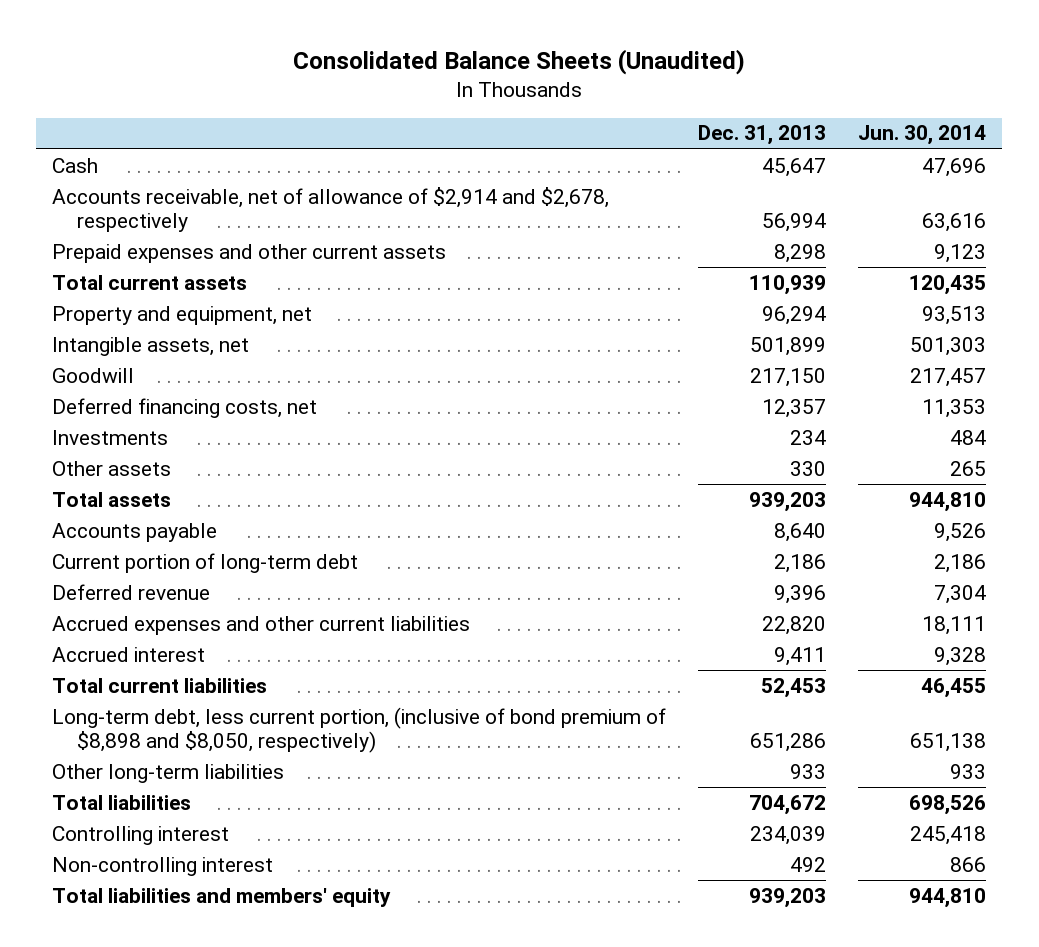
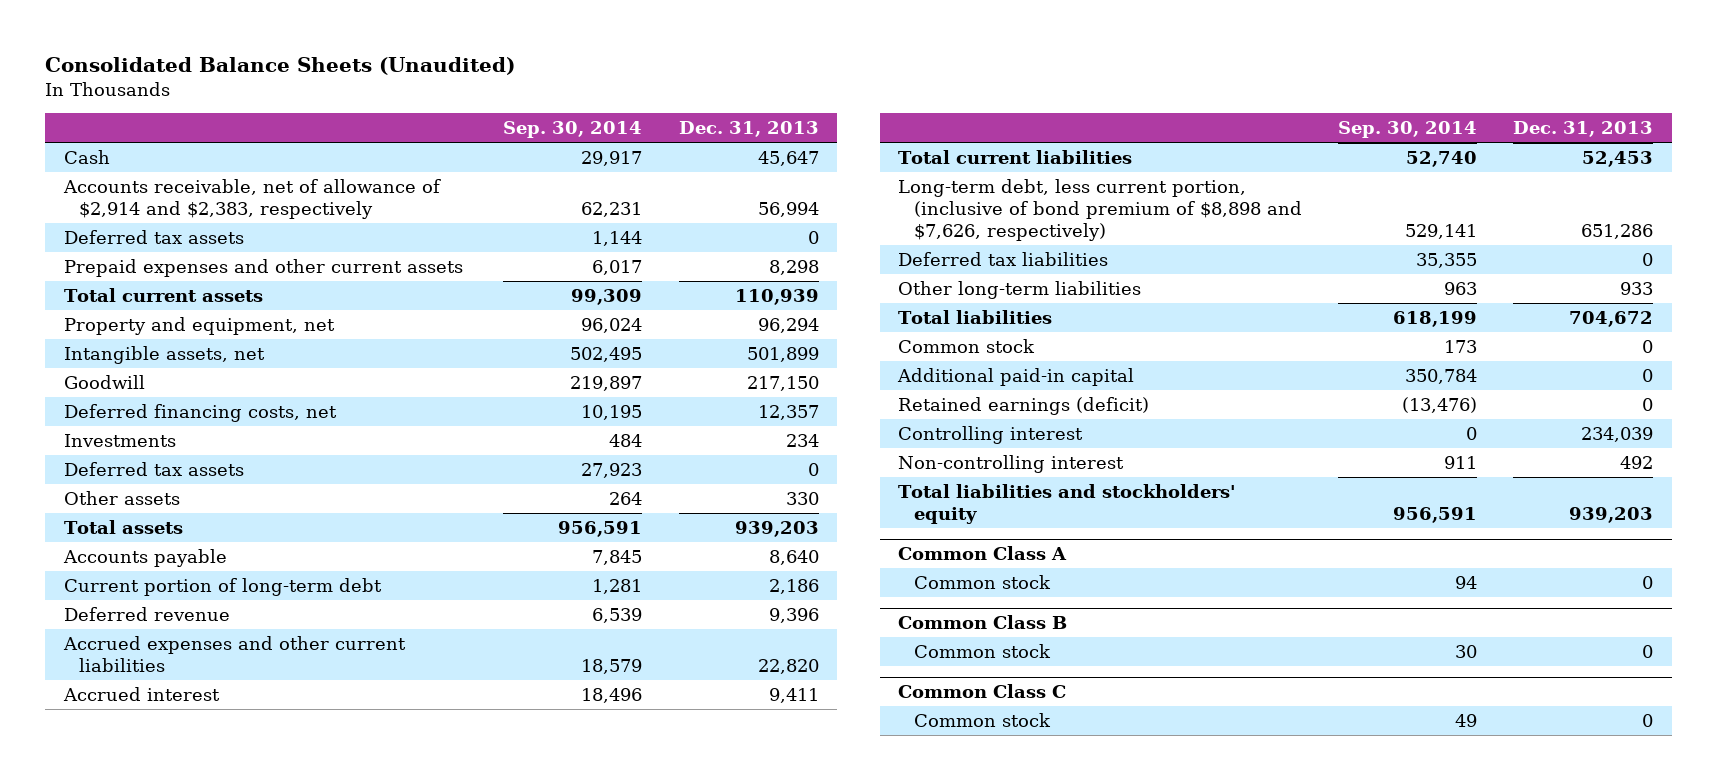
[858,125,987,146] Jun. 30, 2014 -> none
none -> [503,121,643,139] Sep. 30, 2014
[52,186,610,232] Accounts receivable, net of allowance of $2,914 and $2,678, respectively -> [62,178,441,219] Accounts receivable, net of allowance of $2,914 and $2,383, respectively
none -> [63,229,244,244] Deferred tax assets
none -> [63,461,244,476] Deferred tax assets
[52,706,667,753] Long-term debt, less current portion, (inclusive of bond premium of $8,898 and $8,050, respectively) -> [898,178,1302,242] Long-term debt, less current portion, (inclusive of bond premium of $8,898 and $7,626, respectively)
none -> [898,251,1109,266] Deferred tax liabilities
none -> [898,338,1036,353] Common stock
none -> [897,367,1135,386] Additional paid-in capital
none -> [898,396,1150,415] Retained earnings (deficit)
[52,887,392,907] Total liabilities and members' equity -> [898,483,1237,524] Total liabilities and stockholders' equity
none -> [898,545,1068,560] Common Class A
none -> [913,574,1051,589] Common stock
none -> [898,614,1068,629] Common Class B
none -> [913,643,1051,658] Common stock
none -> [898,683,1067,698] Common Class C
none -> [913,712,1051,727] Common stock

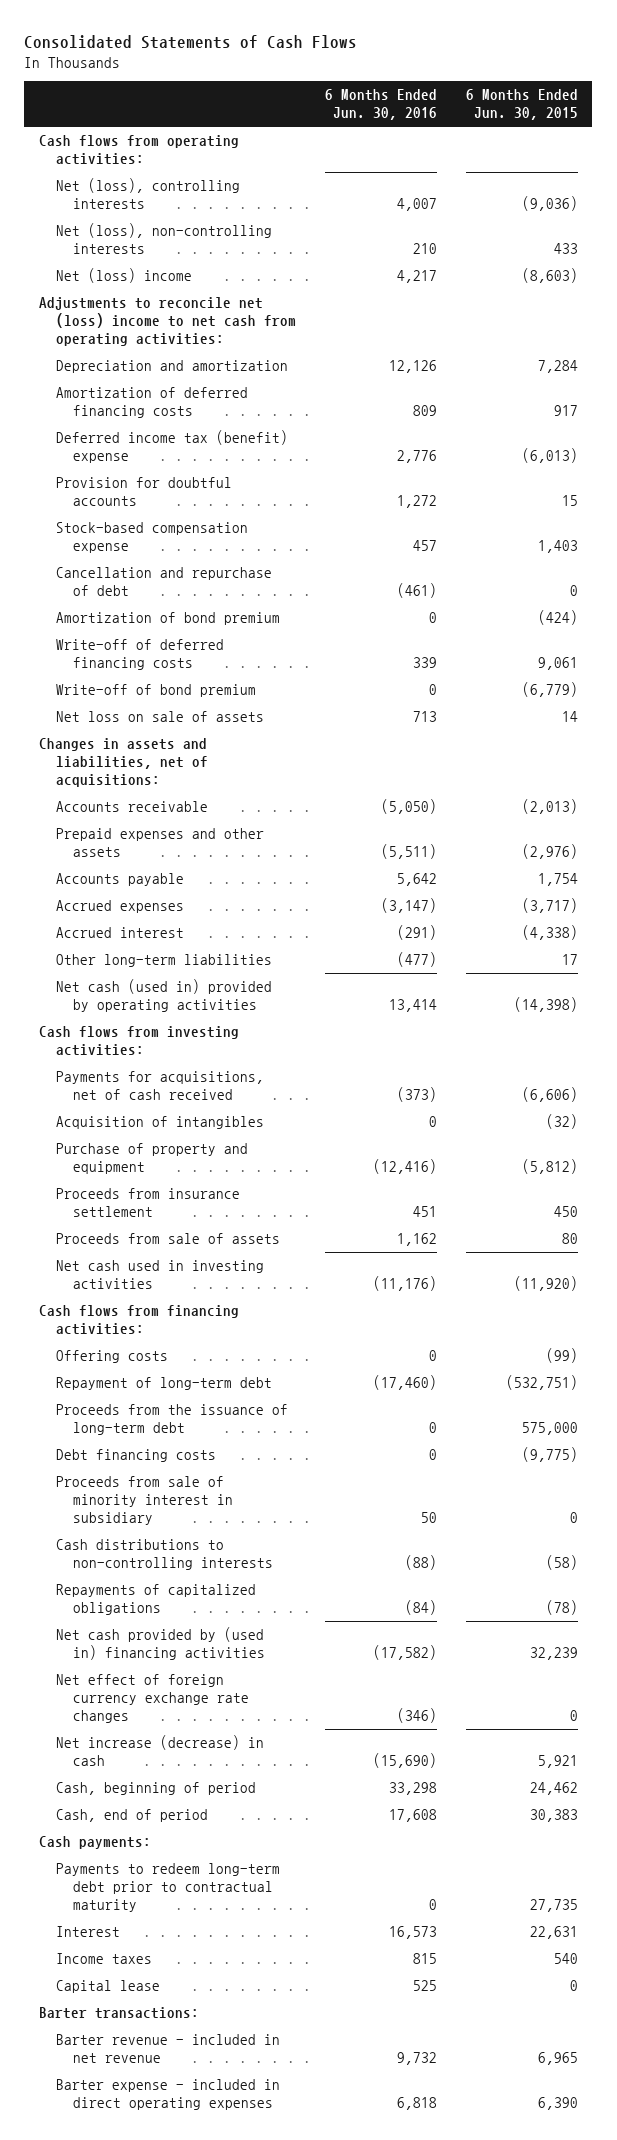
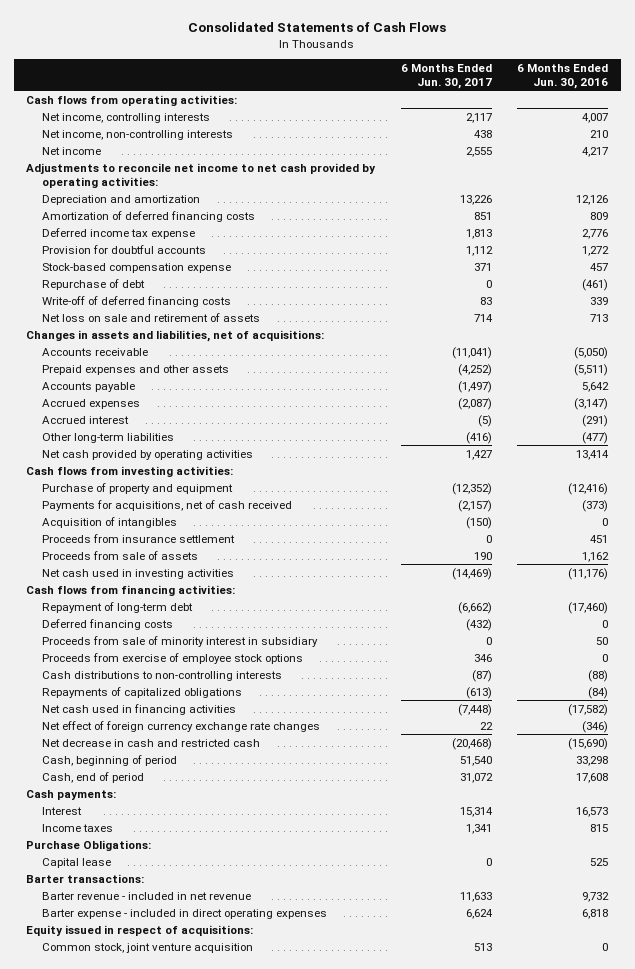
[465,89,578,121] 6 Months Ended Jun. 30, 2015 -> none
none -> [400,64,492,90] 6 Months Ended Jun. 30, 2017
[56,178,241,210] Net (loss), controlling interests -> [41,112,210,123] Net income, controlling interests
[56,223,273,255] Net (loss), non-controlling interests -> [41,129,233,140] Net income, non-controlling interests
[56,268,193,284] Net (loss) income -> [41,146,101,155] Net income
[38,297,297,347] Adjustments to reconcile net (loss) income to net cash from operating activities: -> [26,162,377,188] Adjustments to reconcile net income to net cash provided by operating activities:
[56,430,289,464] Deferred income tax (benefit) expense -> [41,227,195,239] Deferred income tax expense
[56,612,281,626] Amortization of bond premium -> none
[56,567,273,597] Cancellation and repurchase of debt -> [41,278,145,290] Repurchase of debt
[56,684,257,698] Write-off of bond premium -> none
[56,711,265,723] Net loss on sale of assets -> [41,312,260,322] Net loss on sale and retirement of assets
[56,979,273,1013] Net cash (used in) provided by operating activities -> [41,449,253,460] Net cash provided by operating activities
[56,1143,249,1175] Purchase of property and equipment -> [41,482,233,494] Purchase of property and equipment
[56,1350,169,1364] Offering costs -> none
[56,1404,289,1436] Proceeds from the issuance of long-term debt -> none
[56,1449,217,1463] Debt financing costs -> [41,618,173,630] Deferred financing costs
none -> [41,652,303,664] Proceeds from exercise of employee stock options
[56,1627,266,1661] Net cash provided by (used in) financing activities -> [41,703,236,715] Net cash used in financing activities
[56,1735,265,1767] Net increase (decrease) in cash -> [41,738,260,747] Net decrease in cash and restricted cash
[56,1863,281,1913] Payments to redeem long-term debt prior to contractual maturity -> none
none -> [26,839,152,851] Purchase Obligations:
none -> [26,924,254,936] Equity issued in respect of acquisitions:
none -> [41,942,253,953] Common stock, joint venture acquisition

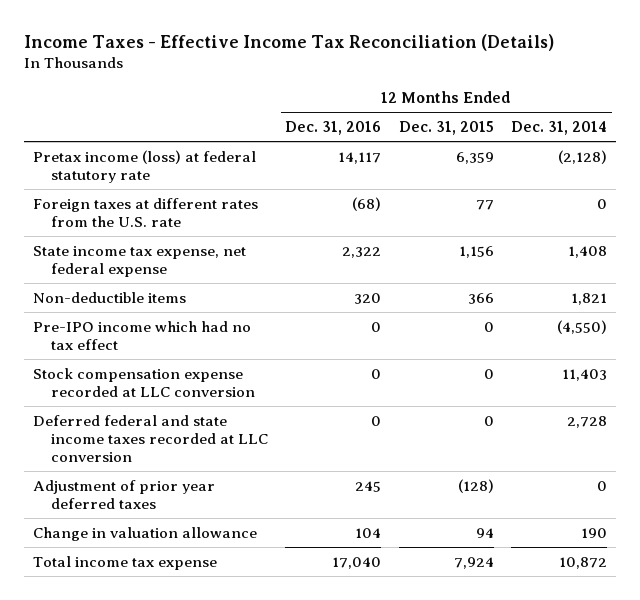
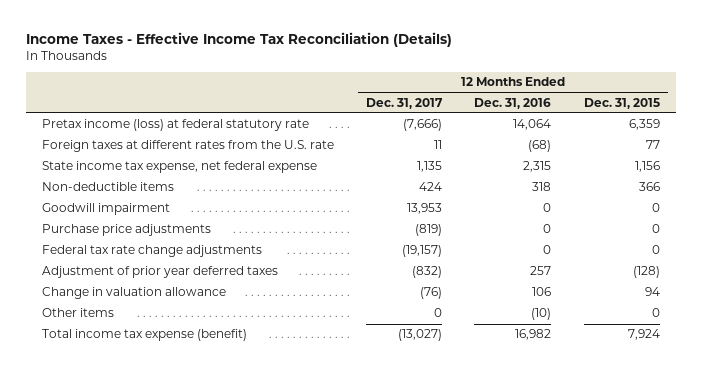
[511,121,608,136] Dec. 31, 2014 -> none
none -> [366,97,444,109] Dec. 31, 2017
[338,151,382,164] 14,117 -> [513,119,552,131] 14,064
[342,246,382,258] 2,322 -> [523,161,552,173] 2,315
[354,292,382,304] 320 -> [532,182,552,192] 318
[32,320,251,350] Pre-IPO income which had no tax effect -> [41,203,170,216] Goodwill impairment
[32,367,255,397] Stock compensation expense recorded at LLC conversion -> [41,224,211,237] Purchase price adjustments
[32,414,268,463] Deferred federal and state income taxes recorded at LLC conversion -> [41,245,262,258] Federal tax rate change adjustments
[355,480,382,492] 245 -> [530,266,552,276] 257
[355,527,382,538] 104 -> [532,287,552,297] 106
none -> [41,308,114,318] Other items
[32,555,217,570] Total income tax expense -> [41,329,247,342] Total income tax expense (benefit)
[332,556,382,569] 17,040 -> [515,329,552,341] 16,982

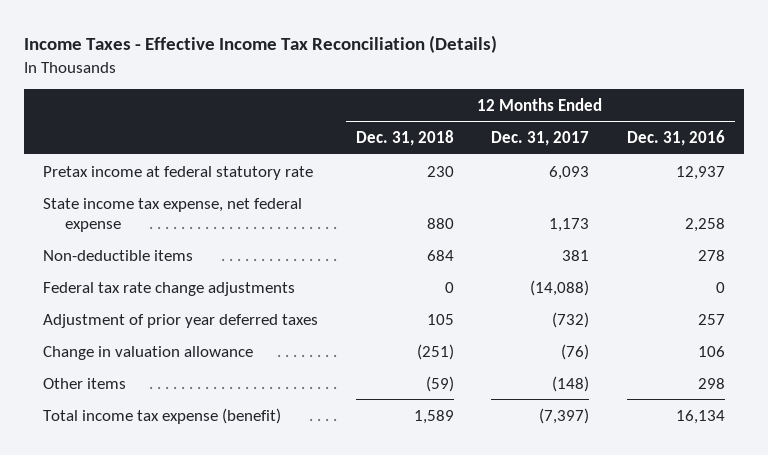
[583,97,660,109] Dec. 31, 2015 -> none
none -> [355,130,454,147] Dec. 31, 2018
[41,140,334,153] Foreign taxes at different rates from the U.S. rate -> none
[41,203,170,216] Goodwill impairment -> none
[41,224,211,237] Purchase price adjustments -> none
[41,119,309,132] Pretax income (loss) at federal statutory rate -> [43,165,314,180] Pretax income at federal statutory rate
[403,119,443,132] (7,666) -> [549,165,590,180] 6,093
[513,119,552,131] 14,064 -> [676,165,726,180] 12,937
[417,161,443,173] 1,135 -> [549,217,590,232] 1,173
[523,161,552,173] 2,315 -> [685,217,726,232] 2,258
[419,182,443,192] 424 -> [562,249,590,261] 381
[532,182,552,192] 318 -> [698,249,726,261] 278
[402,245,443,258] (19,157) -> [530,279,590,296] (14,088)
[412,266,443,279] (832) -> [552,311,590,328] (732)
[434,308,443,318] 0 -> [552,375,590,392] (148)
[531,308,552,321] (10) -> [698,377,726,389] 298
[398,329,443,342] (13,027) -> [539,407,590,424] (7,397)
[515,329,552,341] 16,982 -> [676,409,726,424] 16,134

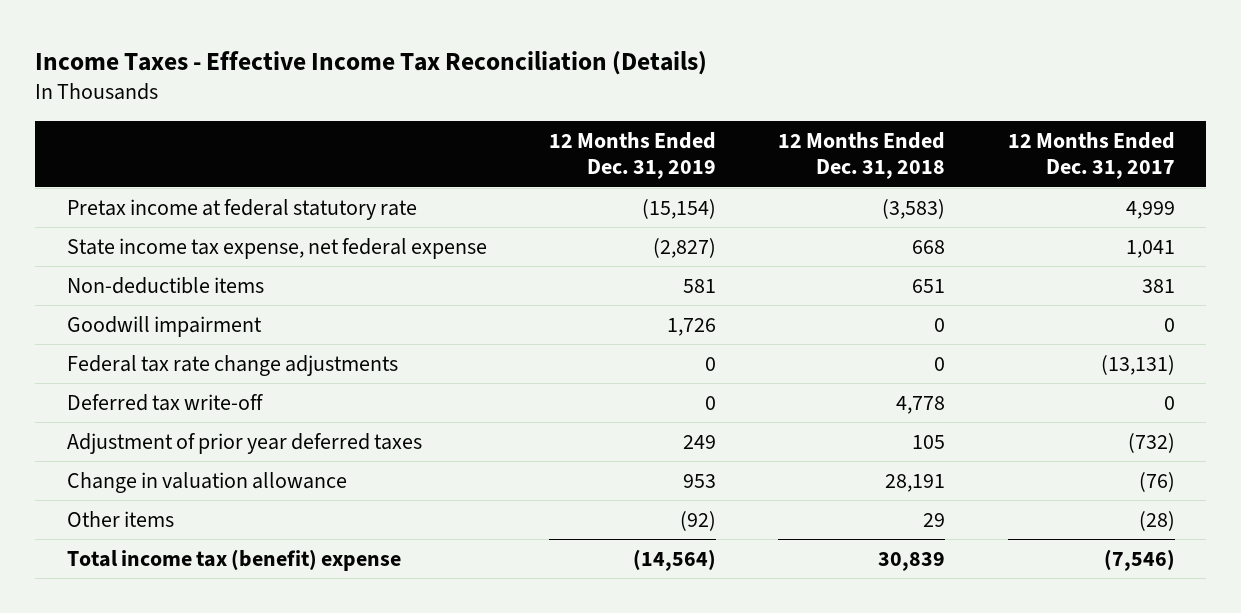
[627,130,726,147] Dec. 31, 2016 -> none
none -> [548,132,716,180] 12 Months Ended Dec. 31, 2019
[426,165,454,177] 230 -> [882,198,946,219] (3,583)
[549,165,590,180] 6,093 -> [1125,200,1175,219] 4,999
[426,217,454,229] 880 -> [912,239,946,254] 668
[549,217,590,232] 1,173 -> [1125,239,1175,258] 1,041
[426,249,454,261] 684 -> [912,278,946,293] 651
none -> [66,315,262,337] Goodwill impairment
[530,279,590,296] (14,088) -> [1100,354,1175,375] (13,131)
none -> [66,393,264,411] Deferred tax write-off
[416,343,454,360] (251) -> [885,473,946,492] 28,191
[425,375,454,392] (59) -> [923,512,946,527] 29
[552,375,590,392] (148) -> [1138,510,1175,531] (28)
[43,407,282,424] Total income tax expense (benefit) -> [66,548,401,571] Total income tax (benefit) expense
[413,409,454,424] 1,589 -> [878,551,946,571] 30,839
[539,407,590,424] (7,397) -> [1103,548,1175,571] (7,546)

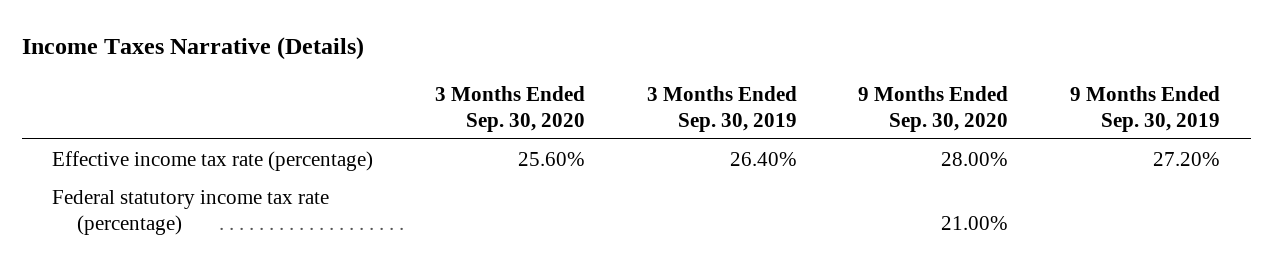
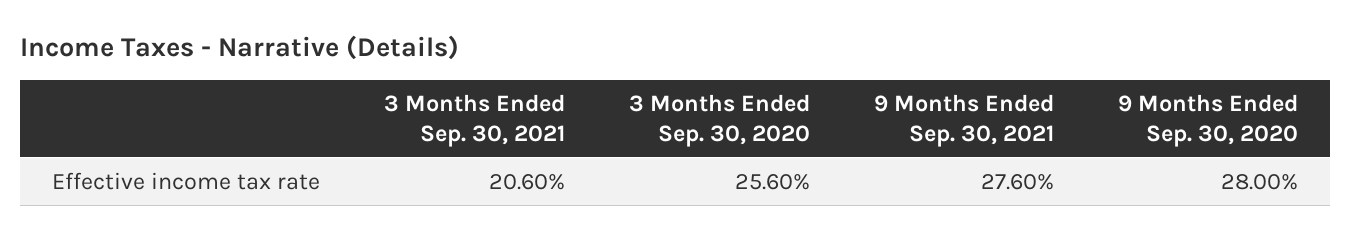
[21,37,364,61] Income Taxes Narrative (Details) -> [19,35,459,61] Income Taxes - Narrative (Details)
[646,85,797,132] 3 Months Ended Sep. 30, 2019 -> none
[1069,85,1220,132] 9 Months Ended Sep. 30, 2019 -> none
none -> [383,94,565,147] 3 Months Ended Sep. 30, 2021
none -> [873,94,1054,147] 9 Months Ended Sep. 30, 2021
[52,189,330,235] Federal statutory income tax rate (percentage) -> none
[52,150,374,171] Effective income tax rate (percentage) -> [51,172,320,191] Effective income tax rate

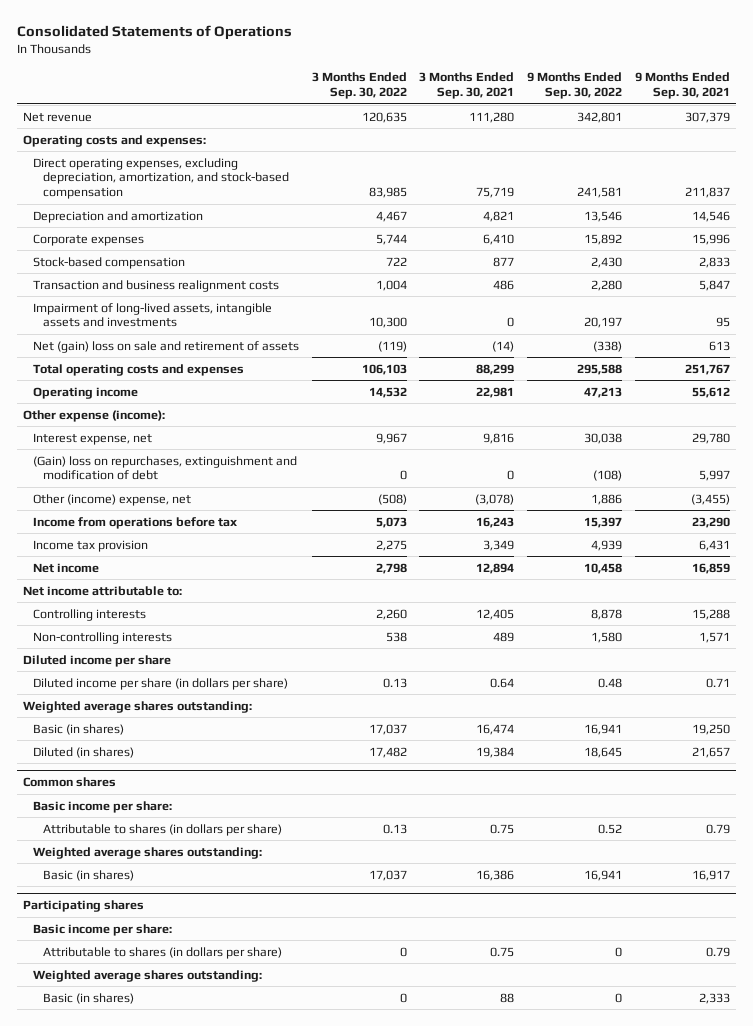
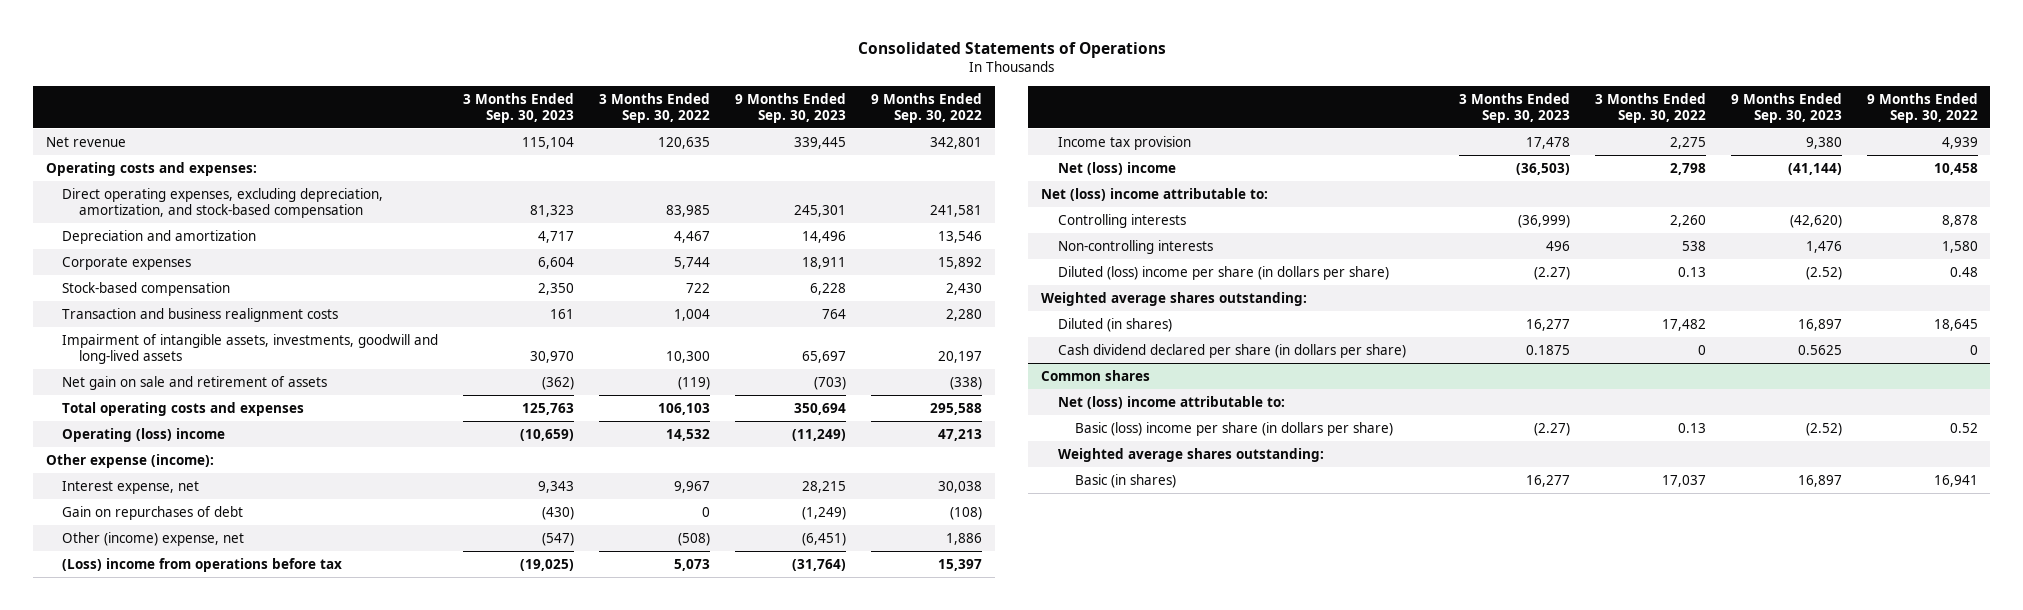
[419,72,515,100] 3 Months Ended Sep. 30, 2021 -> none
[634,72,730,100] 9 Months Ended Sep. 30, 2021 -> none
none -> [463,92,575,123] 3 Months Ended Sep. 30, 2023
none -> [735,92,847,123] 9 Months Ended Sep. 30, 2023
[32,302,272,328] Impairment of long-lived assets, intangible assets and investments -> [62,333,439,364] Impairment of intangible assets, investments, goodwill and long-lived assets
[32,340,299,353] Net (gain) loss on sale and retirement of assets -> [62,375,328,390] Net gain on sale and retirement of assets
[32,386,138,399] Operating income -> [62,427,226,442] Operating (loss) income
[32,455,297,481] (Gain) loss on repurchases, extinguishment and modification of debt -> [62,505,244,520] Gain on repurchases of debt
[32,516,237,529] Income from operations before tax -> [62,557,343,572] (Loss) income from operations before tax
[32,562,99,573] Net income -> [1057,161,1176,175] Net (loss) income
[23,585,183,596] Net income attributable to: -> [1040,187,1268,201] Net (loss) income attributable to:
[23,654,172,667] Diluted income per share -> none
[32,677,288,690] Diluted income per share (in dollars per share) -> [1057,265,1389,280] Diluted (loss) income per share (in dollars per share)
[32,723,124,735] Basic (in shares) -> none
none -> [1057,343,1406,358] Cash dividend declared per share (in dollars per share)
[32,800,172,813] Basic income per share: -> none
none -> [1057,395,1285,409] Net (loss) income attributable to:
[42,823,282,836] Attributable to shares (in dollars per share) -> [1074,421,1393,436] Basic (loss) income per share (in dollars per share)
[23,900,145,913] Participating shares -> none
[32,923,172,936] Basic income per share: -> none
[42,946,282,959] Attributable to shares (in dollars per share) -> none
[32,969,262,982] Weighted average shares outstanding: -> none
[42,992,134,1004] Basic (in shares) -> none

